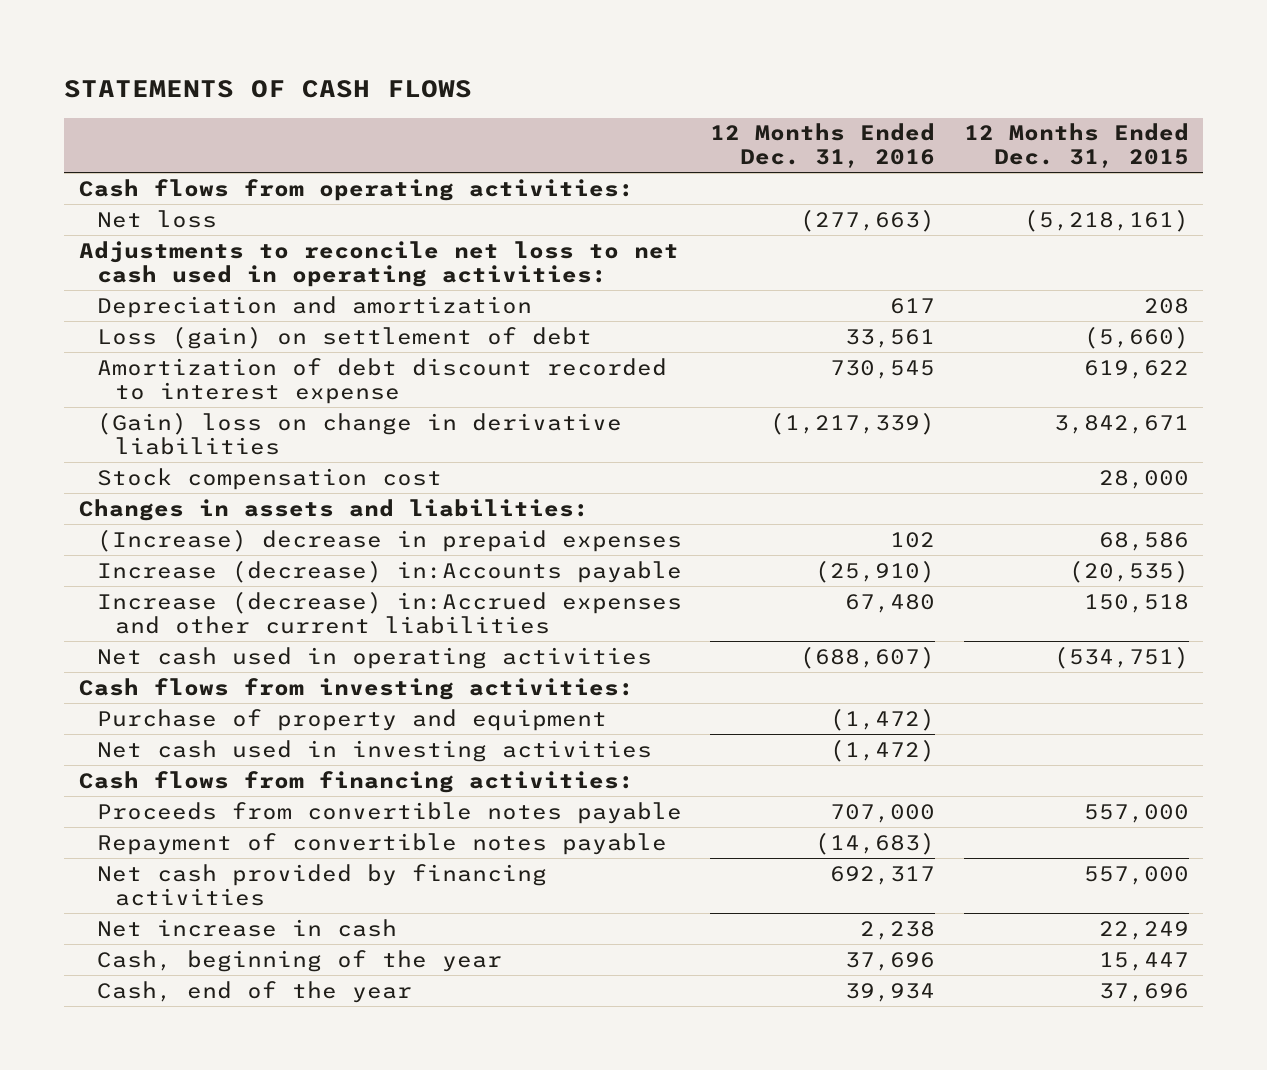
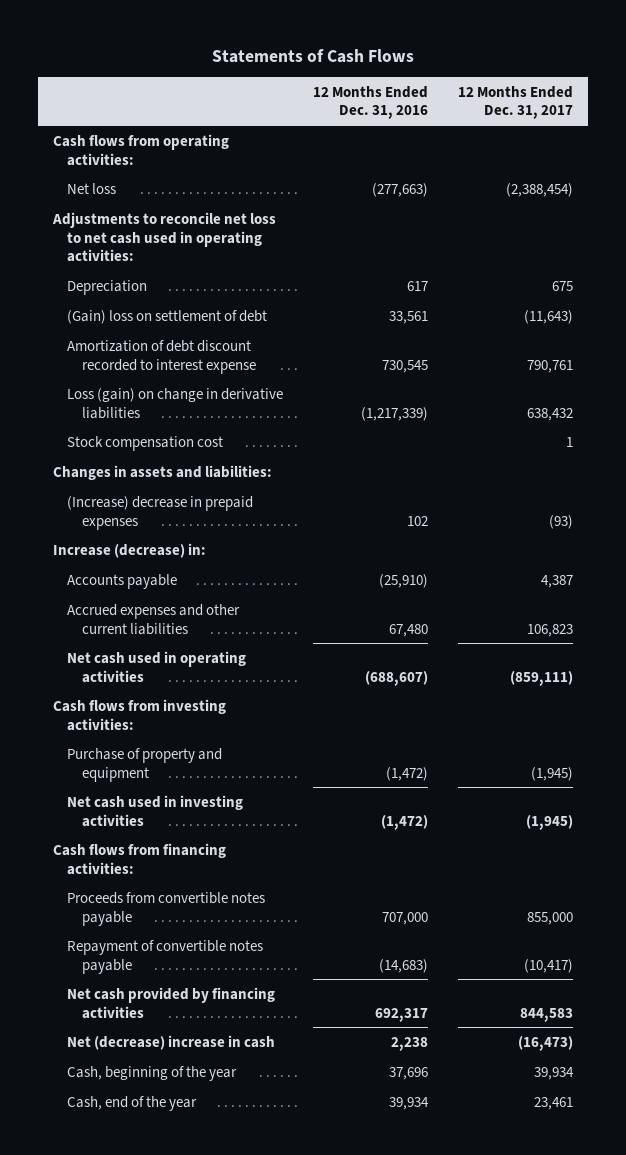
[64,79,473,98] STATEMENTS OF CASH FLOWS -> [212,48,415,63] Statements of Cash Flows
[963,123,1189,169] 12 Months Ended Dec. 31, 2015 -> none
none -> [458,85,574,120] 12 Months Ended Dec. 31, 2017
[96,295,532,318] Depreciation and amortization -> [67,279,148,295] Depreciation
[96,325,592,349] Loss (gain) on settlement of debt -> [67,309,268,324] (Gain) loss on settlement of debt
[96,411,622,455] (Gain) loss on change in derivative liabilities -> [67,387,284,419] Loss (gain) on change in derivative liabilities
none -> [52,542,206,558] Increase (decrease) in:
[96,559,682,583] Increase (decrease) in:Accounts payable -> [67,573,178,589] Accounts payable
[96,590,682,634] Increase (decrease) in:Accrued expenses and other current liabilities -> [67,603,241,635] Accrued expenses and other current liabilities
[96,918,397,937] Net increase in cash -> [67,1034,276,1050] Net (decrease) increase in cash

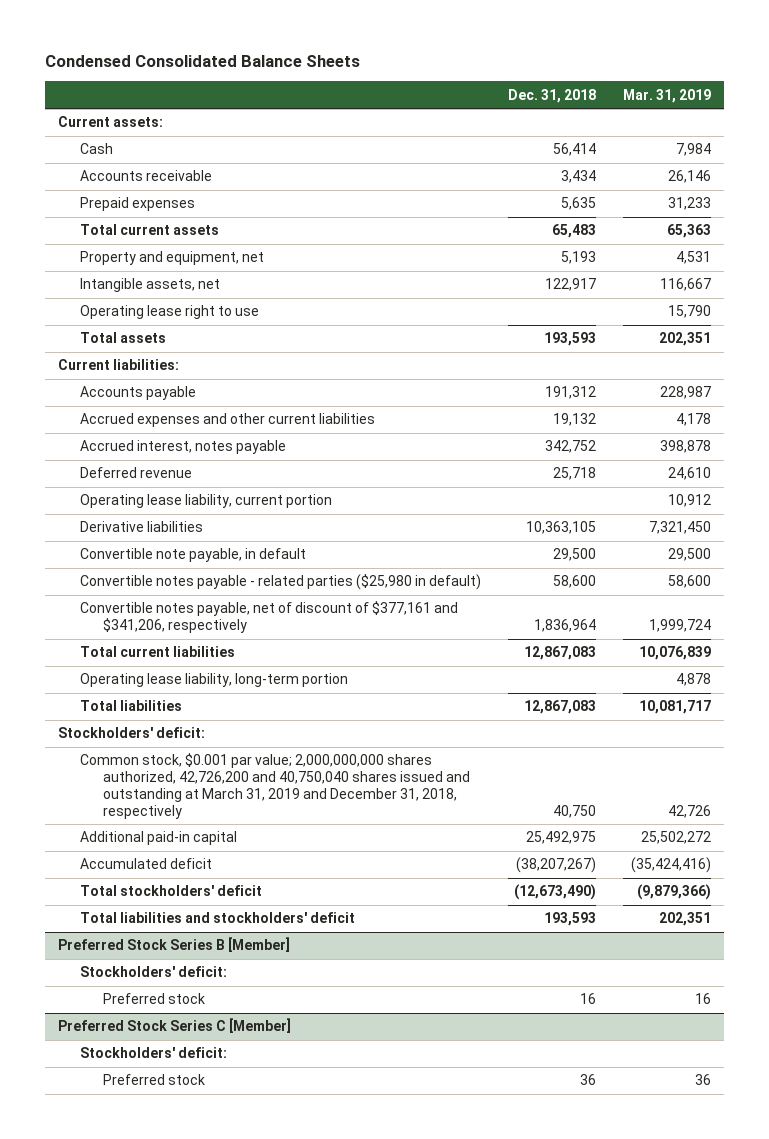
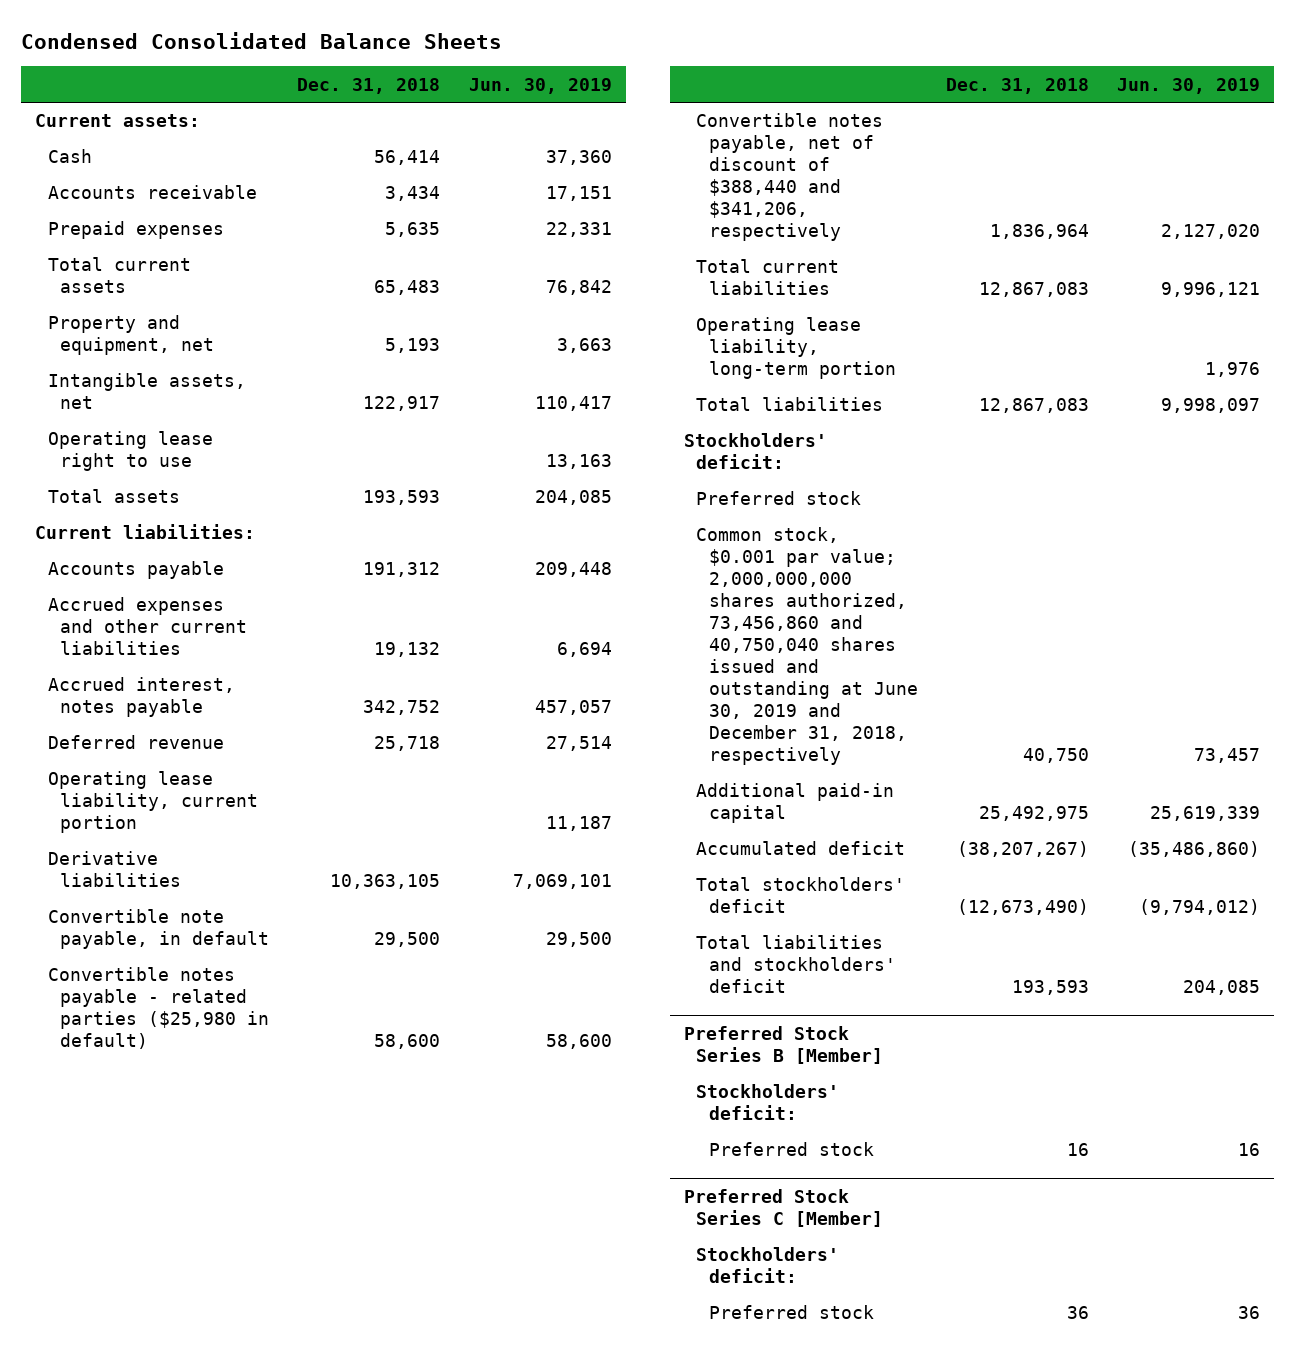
[622,88,711,103] Mar. 31, 2019 -> none
none -> [468,77,612,94] Jun. 30, 2019
[80,601,459,634] Convertible notes payable, net of discount of $377,161 and $341,206, respectively -> [696,113,884,242] Convertible notes payable, net of discount of $388,440 and $341,206, respectively
none -> [696,491,862,506] Preferred stock
[80,753,470,819] Common stock, $0.001 par value; 2,000,000,000 shares authorized, 42,726,200 and 40,750,040 shares issued and outstanding at March 31, 2019 and December 31, 2018, respectively -> [696,527,918,766] Common stock, $0.001 par value; 2,000,000,000 shares authorized, 73,456,860 and 40,750,040 shares issued and outstanding at June 30, 2019 and December 31, 2018, respectively

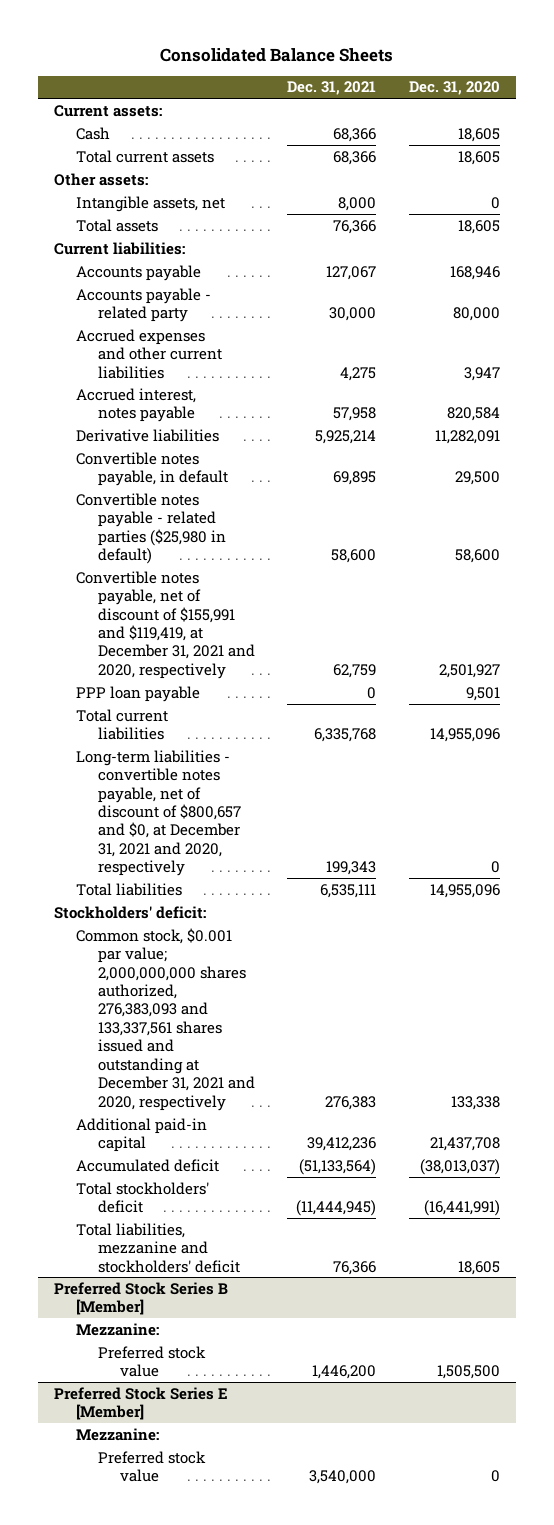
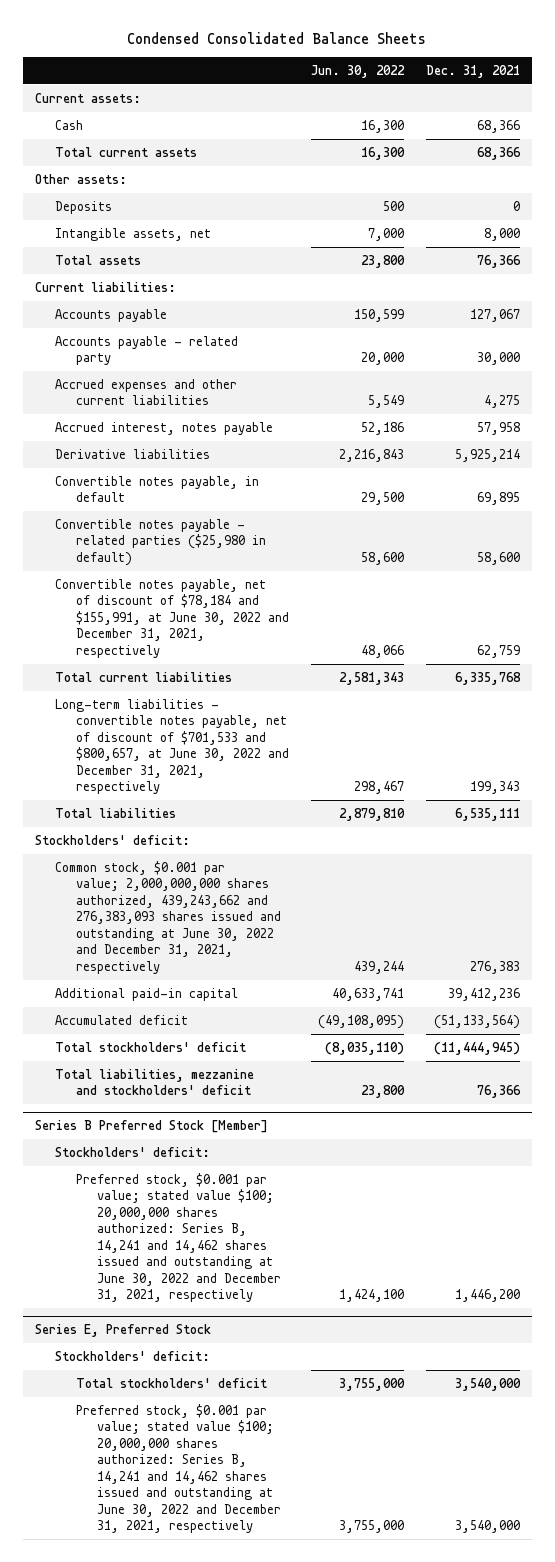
[159,47,393,62] Consolidated Balance Sheets -> [127,31,427,44] Condensed Consolidated Balance Sheets
[408,81,500,96] Dec. 31, 2020 -> none
none -> [311,64,406,78] Jun. 30, 2022
none -> [55,200,113,214] Deposits
[75,685,200,702] PPP loan payable -> none
[75,570,255,679] Convertible notes payable, net of discount of $155,991 and $119,419, at December 31, 2021 and 2020, respectively -> [55,578,289,658] Convertible notes payable, net of discount of $78,184 and $155,991, at June 30, 2022 and December 31, 2021, respectively
[75,749,241,877] Long-term liabilities - convertible notes payable, net of discount of $800,657 and $0, at December 31, 2021 and 2020, respectively -> [55,698,289,795] Long-term liabilities - convertible notes payable, net of discount of $701,533 and $800,657, at June 30, 2022 and December 31, 2021, respectively
[75,927,255,1111] Common stock, $0.001 par value; 2,000,000,000 shares authorized, 276,383,093 and 133,337,561 shares issued and outstanding at December 31, 2021 and 2020, respectively -> [55,860,281,974] Common stock, $0.001 par value; 2,000,000,000 shares authorized, 439,243,662 and 276,383,093 shares issued and outstanding at June 30, 2022 and December 31, 2021, respectively
[75,1322,159,1336] Mezzanine: -> none
[75,1427,159,1441] Mezzanine: -> none
[53,1281,228,1316] Preferred Stock Series B [Member] -> [34,1120,268,1134] Series B Preferred Stock [Member]
none -> [55,1146,211,1157] Stockholders' deficit:
[97,1345,206,1378] Preferred stock value -> [75,1172,281,1303] Preferred stock, $0.001 par value; stated value $100; 20,000,000 shares authorized: Series B, 14,241 and 14,462 shares issued and outstanding at June 30, 2022 and December 31, 2021, respectively
[53,1386,228,1421] Preferred Stock Series E [Member] -> [34,1324,211,1338] Series E, Preferred Stock
none -> [55,1350,211,1361] Stockholders' deficit:
none -> [75,1377,267,1388] Total stockholders' deficit
[97,1450,206,1483] Preferred stock value -> [75,1403,281,1534] Preferred stock, $0.001 par value; stated value $100; 20,000,000 shares authorized: Series B, 14,241 and 14,462 shares issued and outstanding at June 30, 2022 and December 31, 2021, respectively

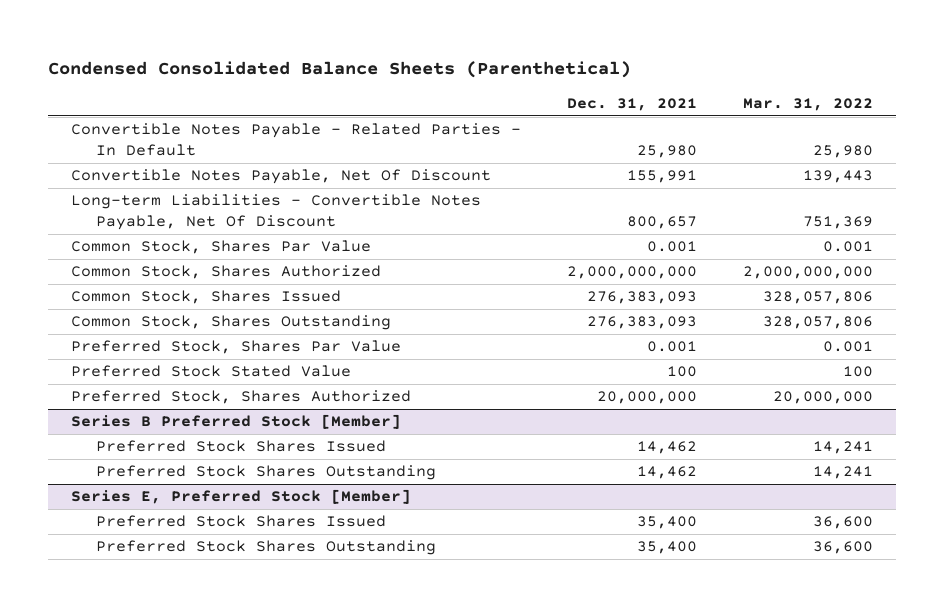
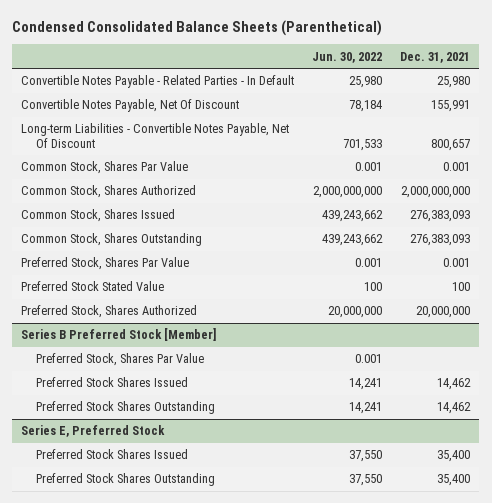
[743,97,874,111] Mar. 31, 2022 -> none
none -> [312,51,383,63] Jun. 30, 2022
none -> [35,353,204,367] Preferred Stock, Shares Par Value
[71,489,412,505] Series E, Preferred Stock [Member] -> [21,425,166,438] Series E, Preferred Stock

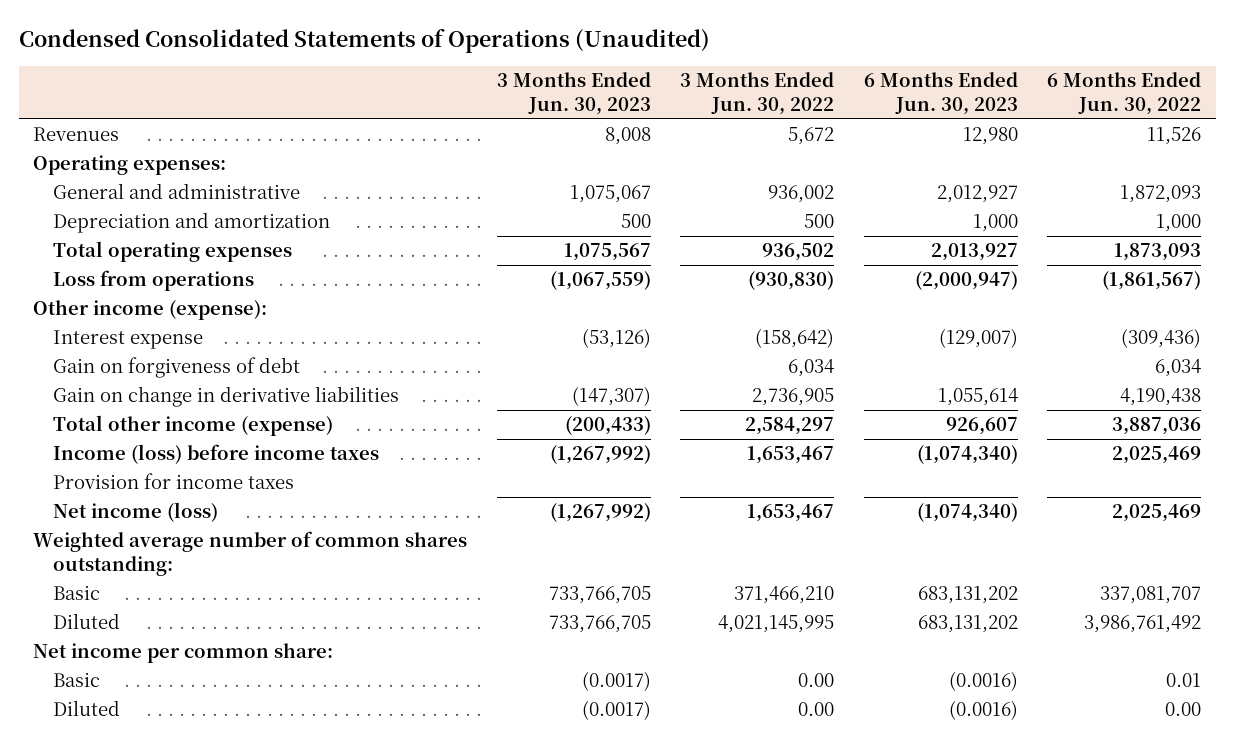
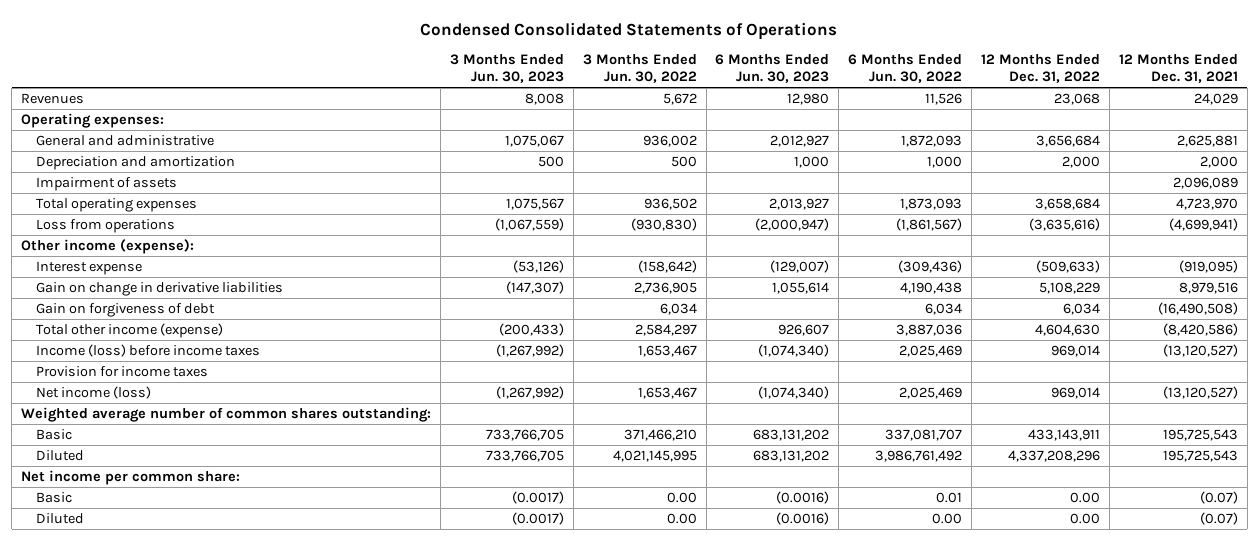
[18,29,710,54] Condensed Consolidated Statements of Operations (Unaudited) -> [420,21,838,40] Condensed Consolidated Statements of Operations
none -> [980,54,1100,84] 12 Months Ended Dec. 31, 2022
none -> [1118,54,1238,84] 12 Months Ended Dec. 31, 2021
none -> [36,177,178,192] Impairment of assets
[52,357,300,379] Gain on forgiveness of debt -> [36,303,216,318] Gain on forgiveness of debt

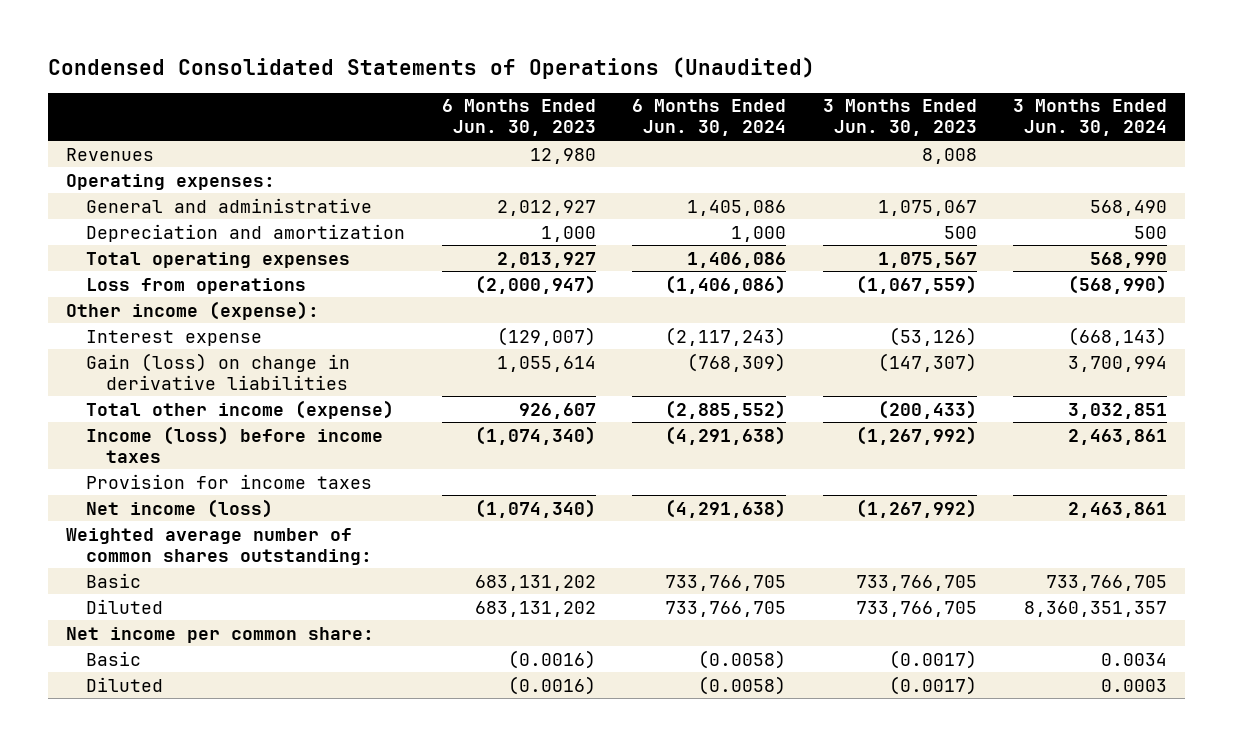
[420,21,838,40] Condensed Consolidated Statements of Operations -> [47,57,815,80] Condensed Consolidated Statements of Operations (Unaudited)
[582,54,697,84] 3 Months Ended Jun. 30, 2022 -> none
[848,54,963,84] 6 Months Ended Jun. 30, 2022 -> none
[980,54,1100,84] 12 Months Ended Dec. 31, 2022 -> none
[1118,54,1238,84] 12 Months Ended Dec. 31, 2021 -> none
none -> [632,99,787,137] 6 Months Ended Jun. 30, 2024
none -> [1013,99,1168,137] 3 Months Ended Jun. 30, 2024
[36,177,178,192] Impairment of assets -> none
[36,303,216,318] Gain on forgiveness of debt -> none
[36,282,284,297] Gain on change in derivative liabilities -> [86,352,351,390] Gain (loss) on change in derivative liabilities

